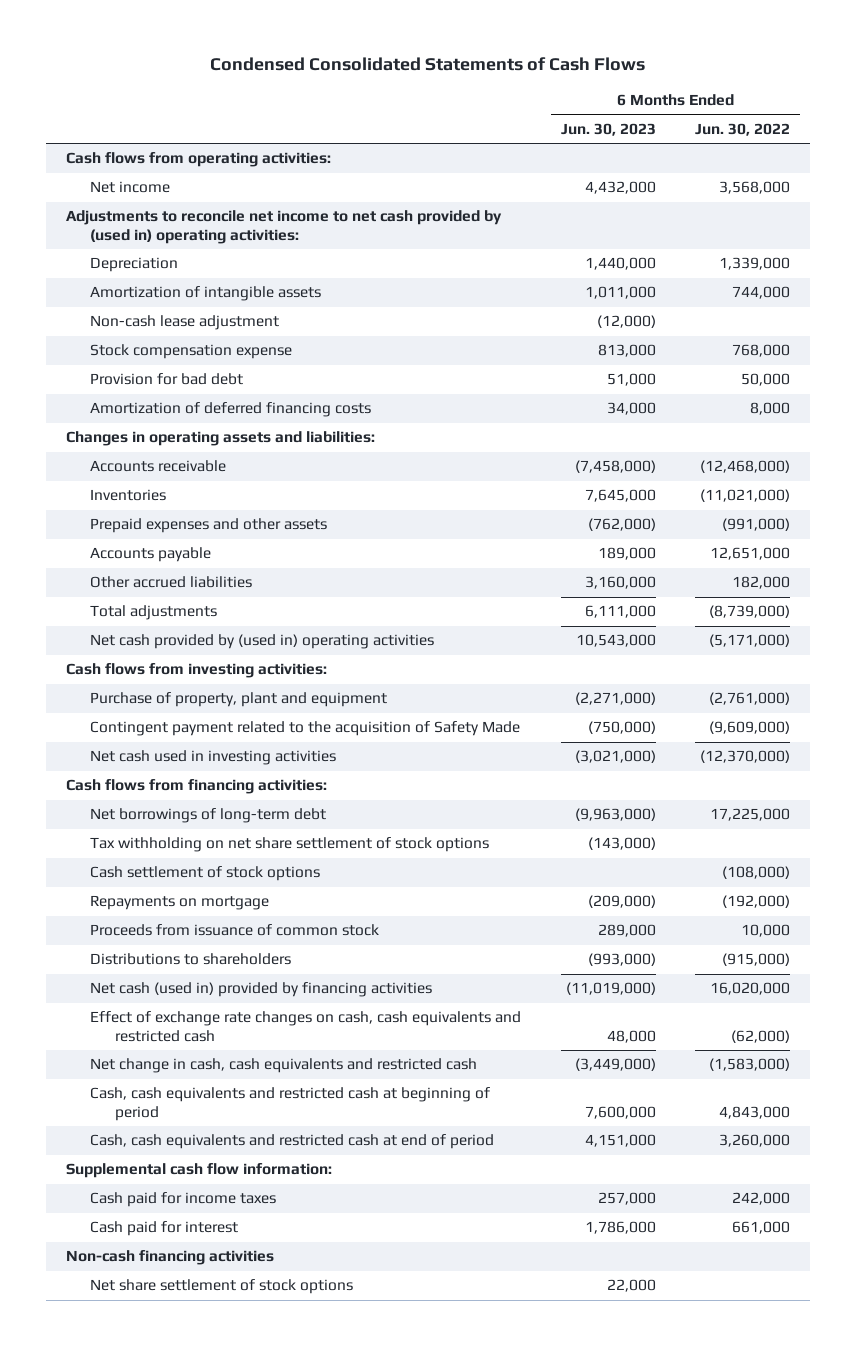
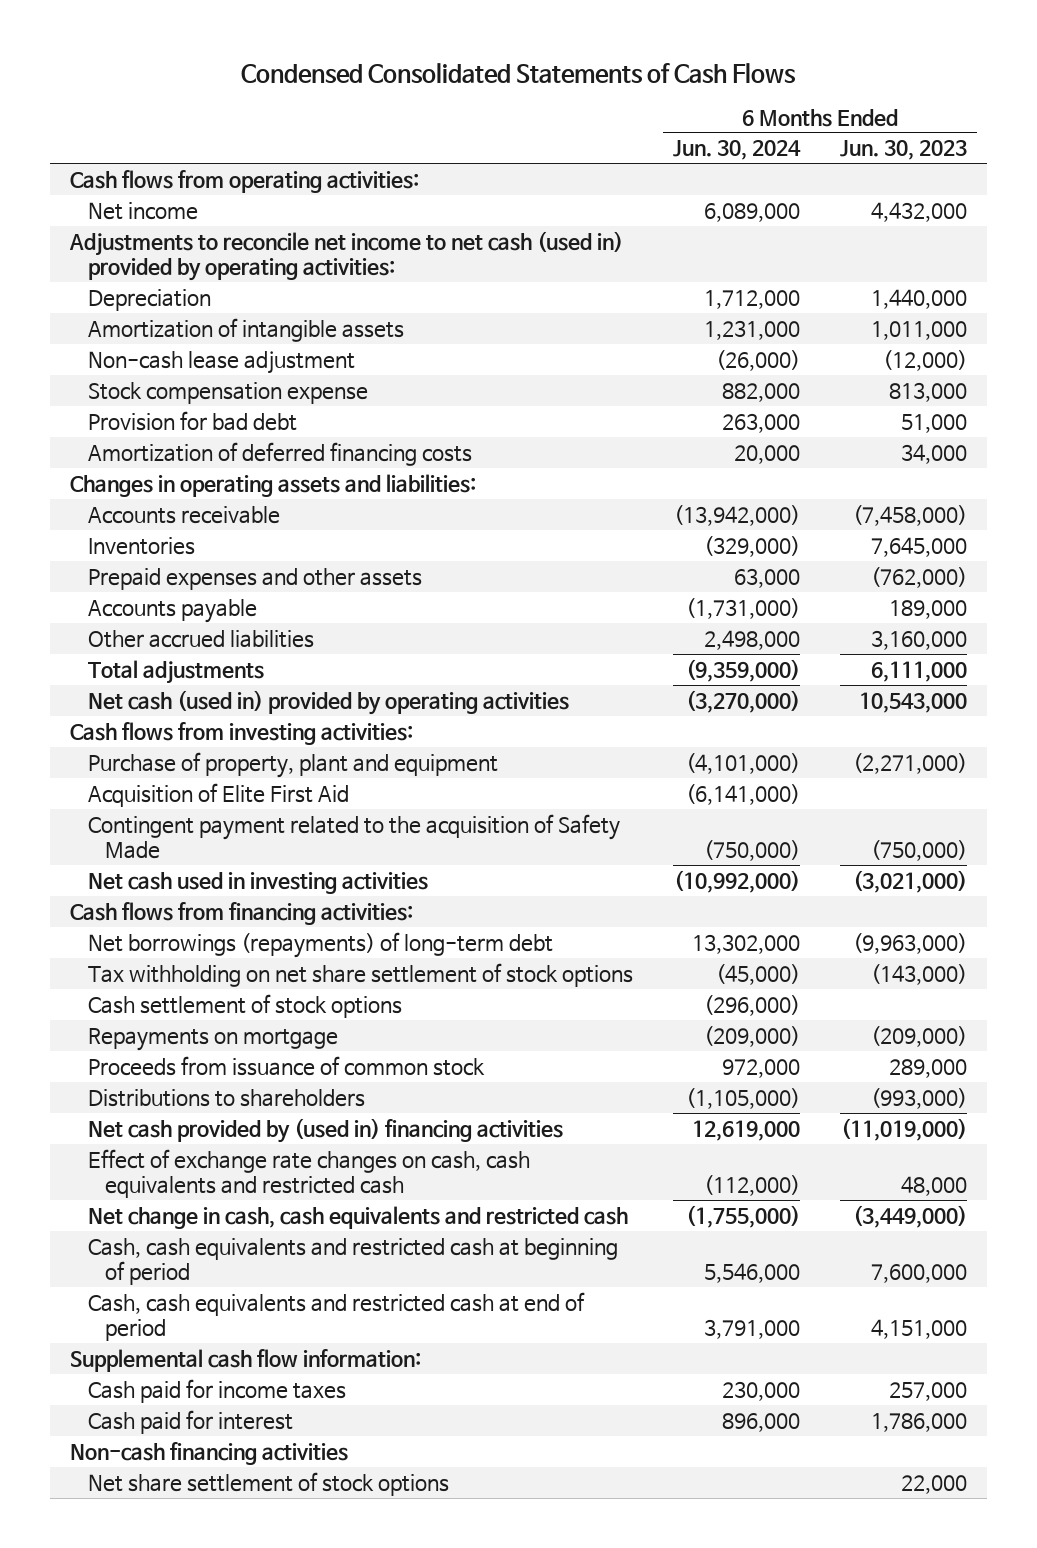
[695,122,791,136] Jun. 30, 2022 -> none
none -> [672,140,801,161] Jun. 30, 2024
[65,210,502,244] Adjustments to reconcile net income to net cash provided by (used in) operating activities: -> [68,230,623,281] Adjustments to reconcile net income to net cash (used in) provided by operating activities:
[90,634,435,650] Net cash provided by (used in) operating activities -> [87,689,569,715] Net cash (used in) provided by operating activities
none -> [87,782,349,807] Acquisition of Elite First Aid
[90,808,327,824] Net borrowings of long-term debt -> [87,931,553,958] Net borrowings (repayments) of long-term debt
[90,982,433,998] Net cash (used in) provided by financing activities -> [87,1117,563,1143] Net cash provided by (used in) financing activities

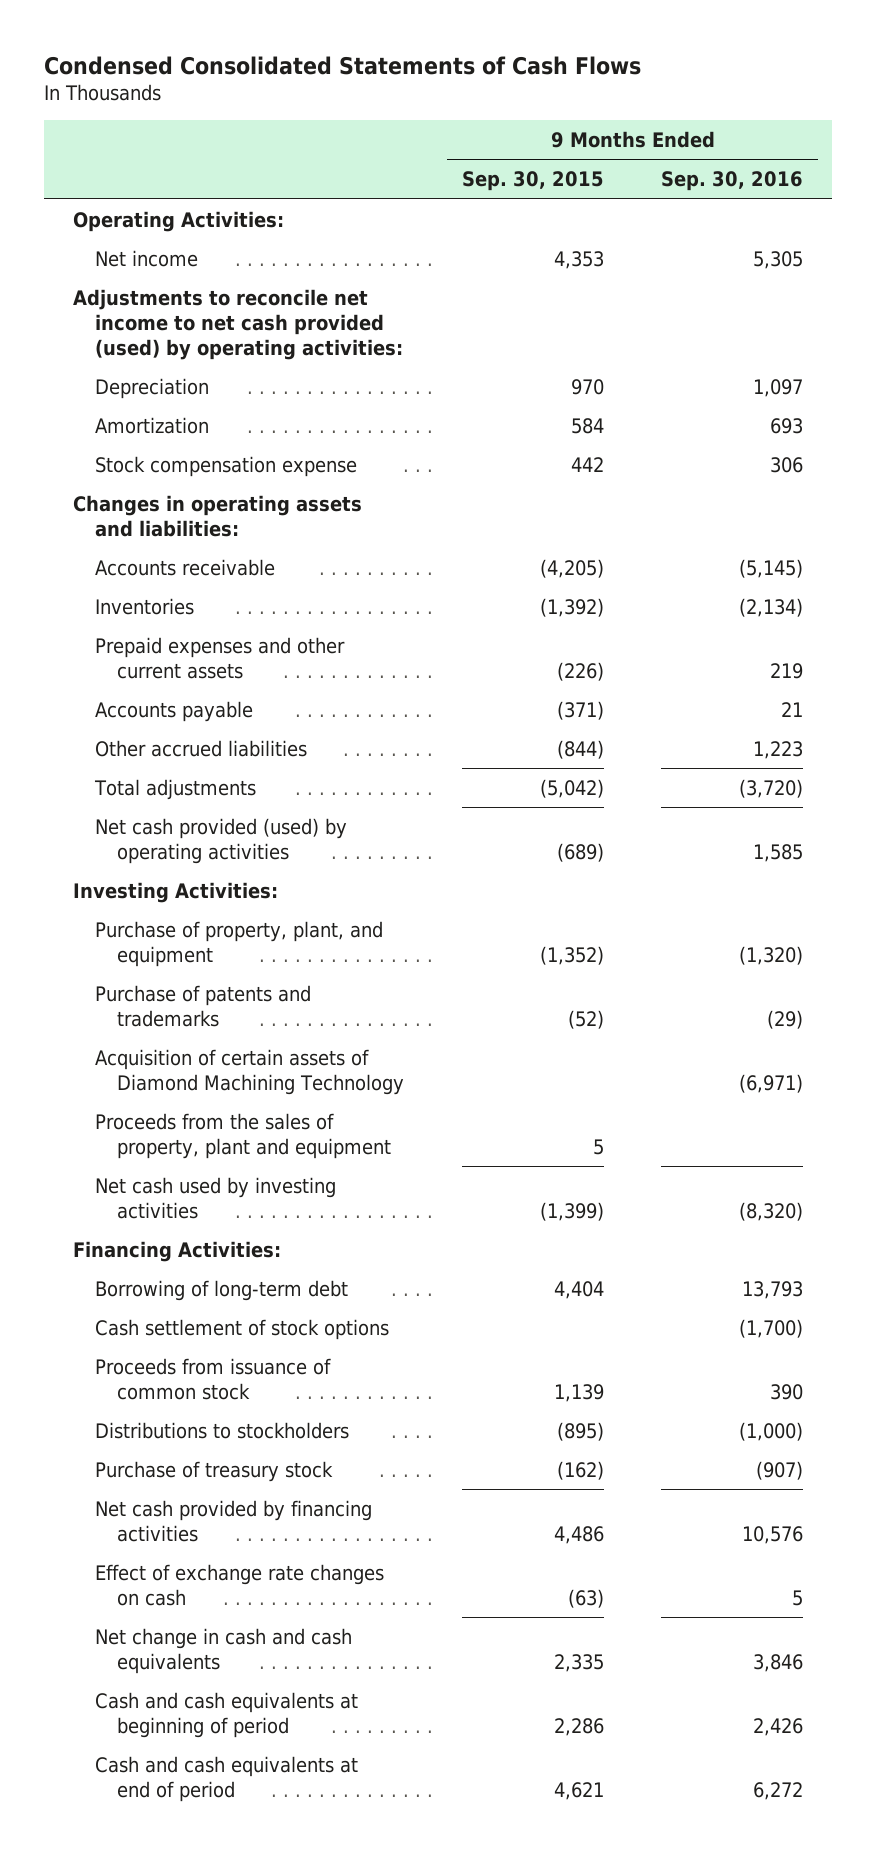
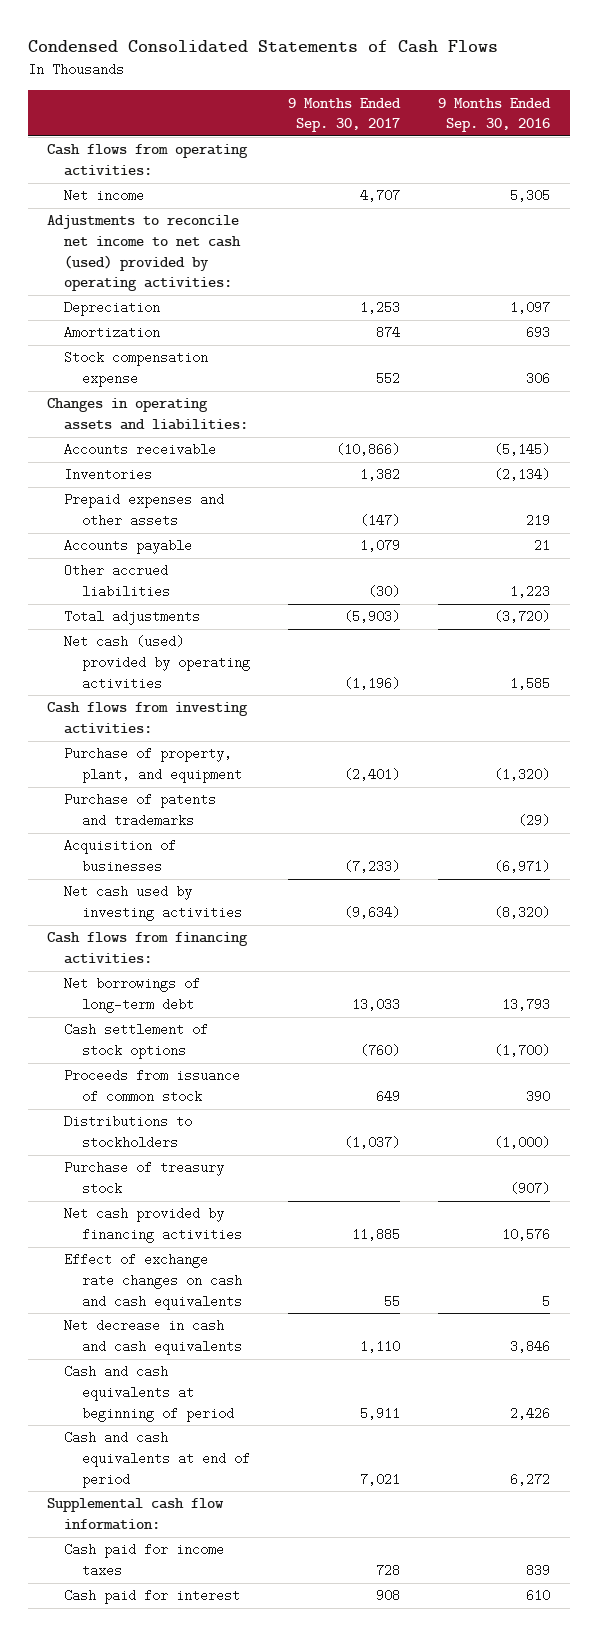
[461,171,604,192] Sep. 30, 2015 -> none
none -> [288,97,402,133] 9 Months Ended Sep. 30, 2017
[72,210,284,232] Operating Activities: -> [46,144,248,176] Cash flows from operating activities:
[72,288,403,360] Adjustments to reconcile net income to net cash provided (used) by operating activities: -> [46,215,242,292] Adjustments to reconcile net income to net cash (used) provided by operating activities:
[94,636,345,679] Prepaid expenses and other current assets -> [64,493,225,527] Prepaid expenses and other assets
[94,817,347,864] Net cash provided (used) by operating activities -> [64,635,250,690] Net cash (used) provided by operating activities
[72,881,278,903] Investing Activities: -> [46,702,248,734] Cash flows from investing activities:
[94,1112,392,1159] Proceeds from the sales of property, plant and equipment -> none
[94,1048,405,1095] Acquisition of certain assets of Diamond Machining Technology -> [64,839,177,873] Acquisition of businesses
[72,1240,281,1262] Financing Activities: -> [46,932,248,964] Cash flows from financing activities:
[94,1279,348,1301] Borrowing of long-term debt -> [64,977,201,1013] Net borrowings of long-term debt
[94,1563,384,1606] Effect of exchange rate changes on cash -> [64,1253,242,1310] Effect of exchange rate changes on cash and cash equivalents
[94,1627,352,1674] Net change in cash and cash equivalents -> [64,1319,242,1355] Net decrease in cash and cash equivalents
none -> [46,1498,224,1530] Supplemental cash flow information:
none -> [64,1543,225,1577] Cash paid for income taxes
none -> [64,1589,241,1605] Cash paid for interest

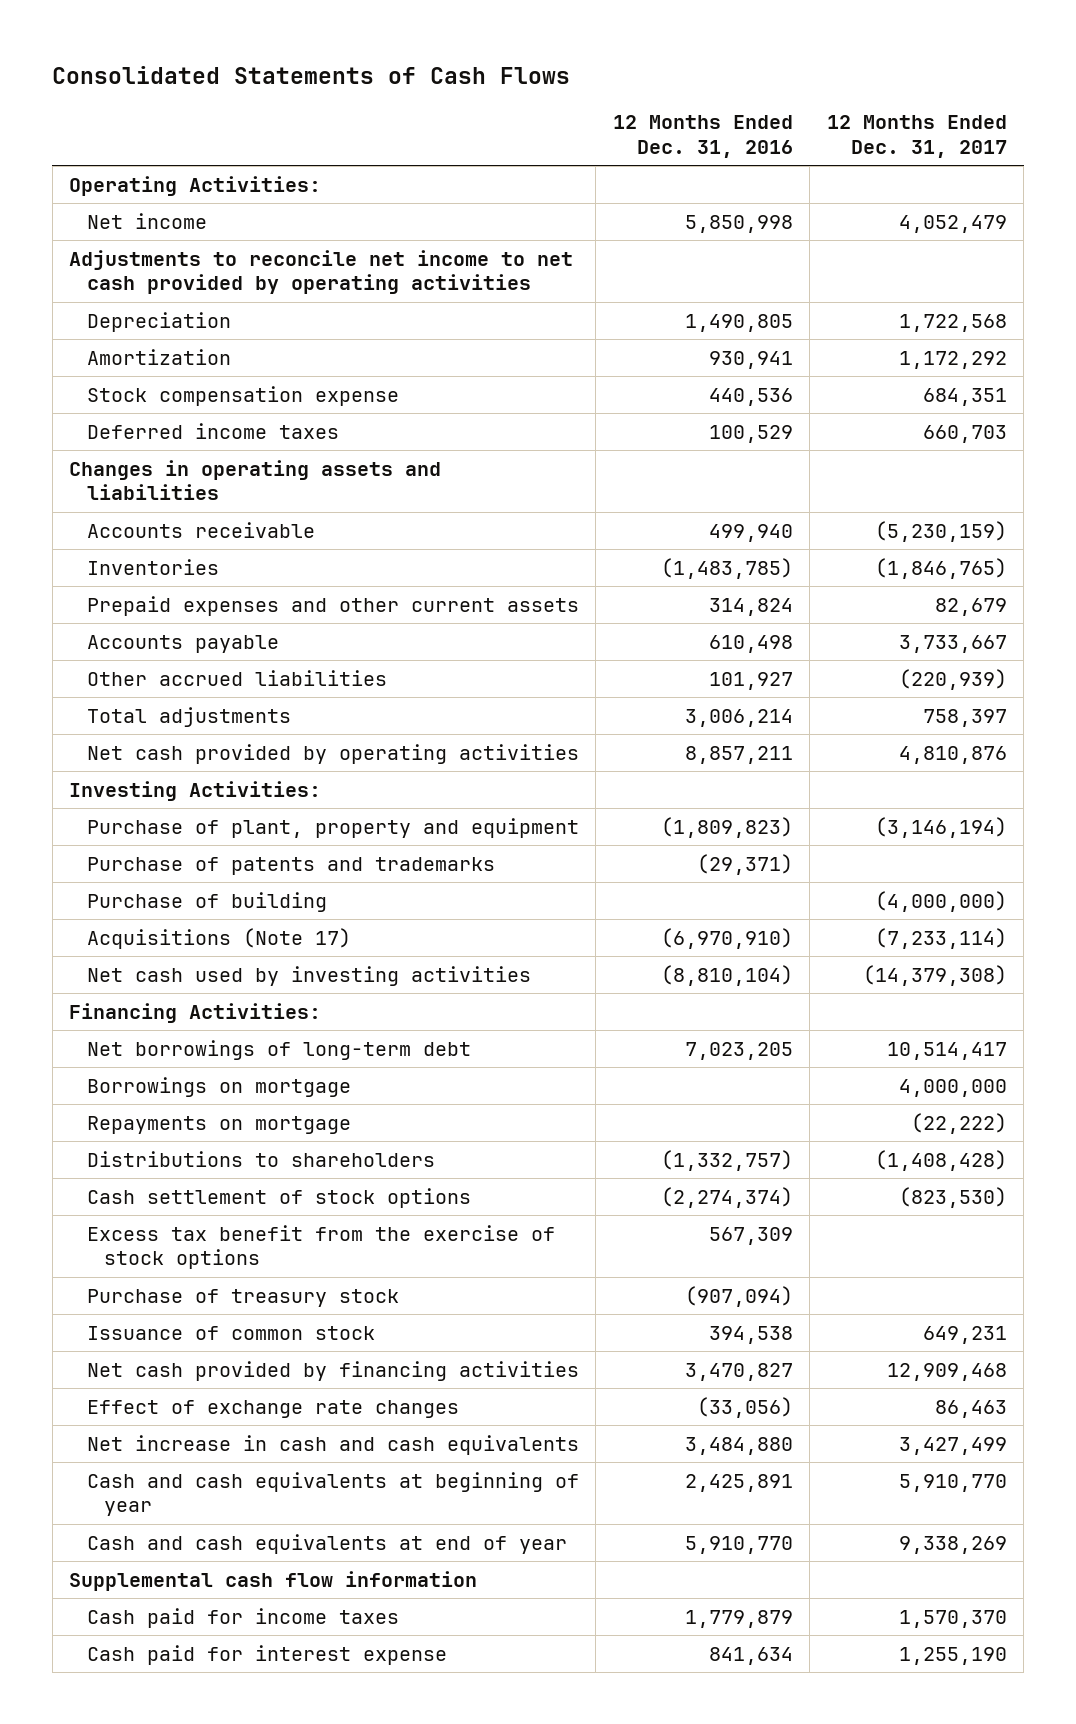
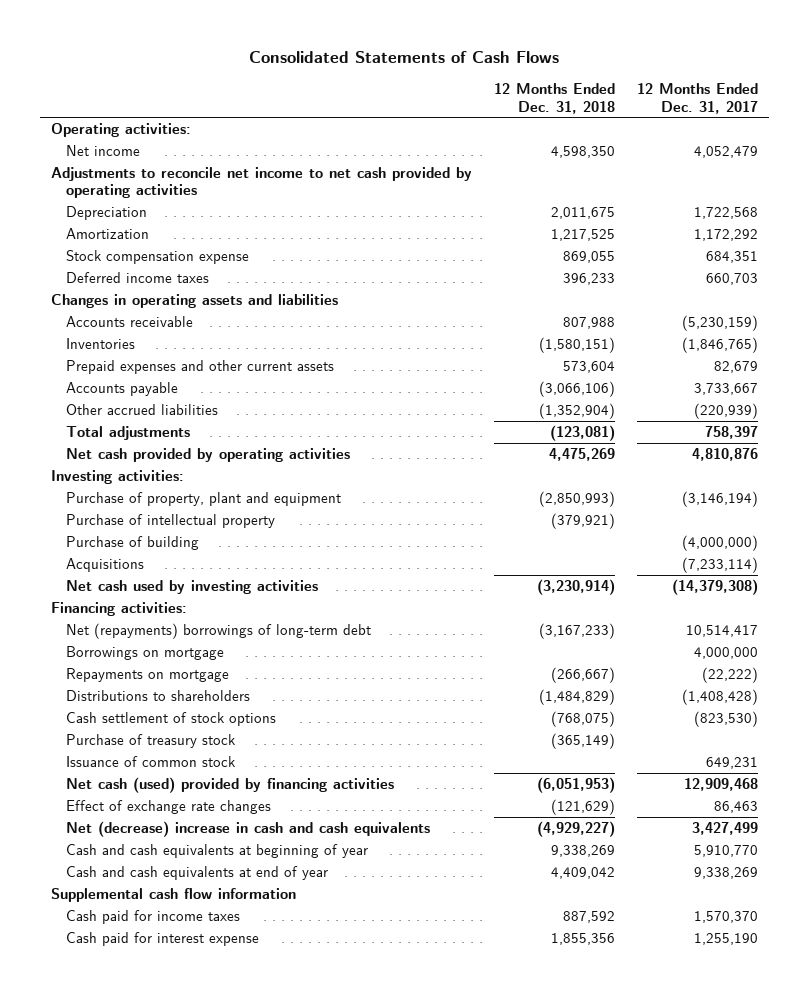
[612,115,793,158] 12 Months Ended Dec. 31, 2016 -> none
none -> [493,83,615,114] 12 Months Ended Dec. 31, 2018
[69,175,322,196] Operating Activities: -> [51,123,192,138] Operating activities:
[69,780,322,801] Investing Activities: -> [51,470,185,485] Investing activities:
[86,817,579,838] Purchase of plant, property and equipment -> [65,492,341,507] Purchase of property, plant and equipment
[86,856,495,875] Purchase of patents and trademarks -> [65,514,275,529] Purchase of intellectual property
[86,927,351,949] Acquisitions (Note 17) -> [65,558,144,573] Acquisitions
[69,1002,322,1023] Financing Activities: -> [51,602,188,617] Financing activities:
[86,1039,471,1060] Net borrowings of long-term debt -> [65,623,371,640] Net (repayments) borrowings of long-term debt
[86,1224,555,1270] Excess tax benefit from the exercise of stock options -> none
[86,1360,579,1381] Net cash provided by financing activities -> [65,777,394,794] Net cash (used) provided by financing activities
[86,1434,579,1455] Net increase in cash and cash equivalents -> [65,821,430,838] Net (decrease) increase in cash and cash equivalents

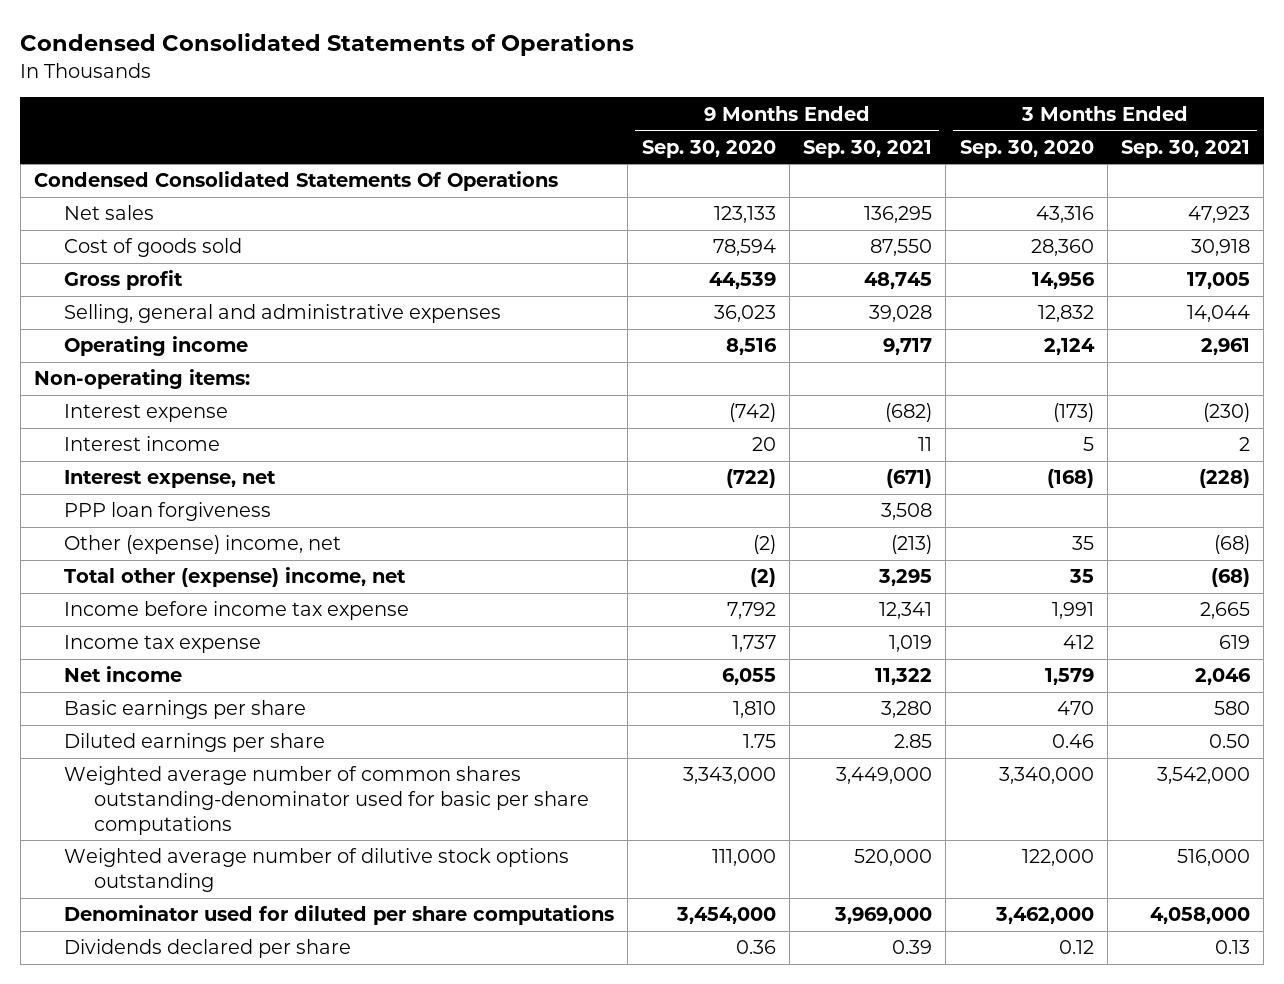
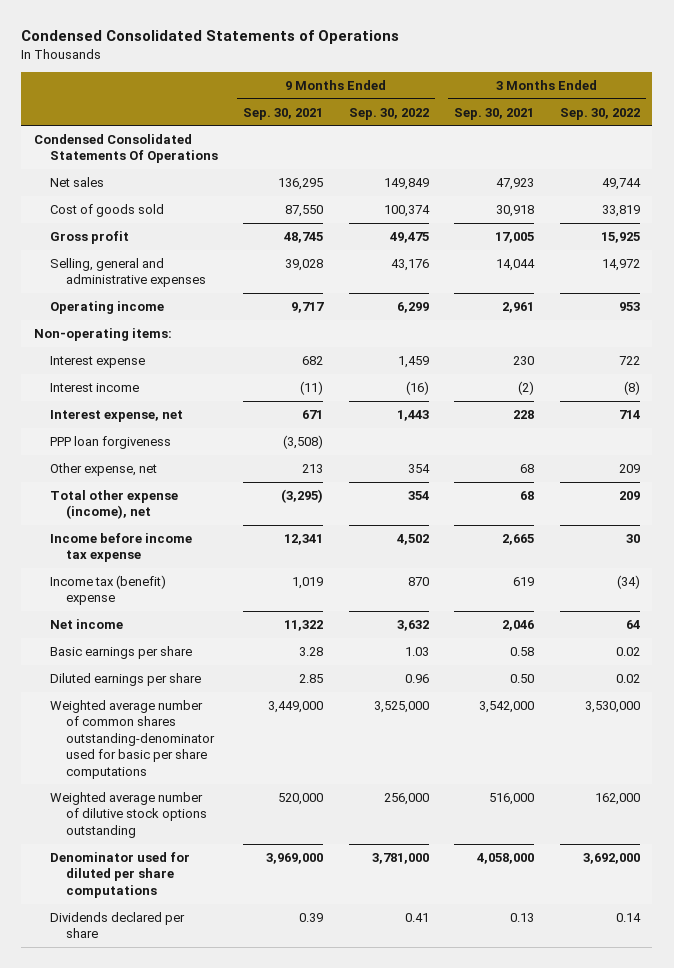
[641,139,776,158] Sep. 30, 2020 -> none
[959,139,1094,158] Sep. 30, 2020 -> none
none -> [348,107,429,120] Sep. 30, 2022
none -> [559,107,640,120] Sep. 30, 2022
[885,403,933,423] (682) -> [302,355,324,365] 682
[1203,403,1251,423] (230) -> [513,355,535,365] 230
[918,437,933,452] 11 -> [300,380,324,395] (11)
[1239,437,1251,452] 2 -> [518,380,535,395] (2)
[886,469,933,489] (671) -> [302,409,324,419] 671
[1199,469,1251,489] (228) -> [513,409,535,419] 228
[881,503,933,521] 3,508 -> [283,434,324,449] (3,508)
[64,535,342,555] Other (expense) income, net -> [49,462,157,476] Other expense, net
[891,535,933,555] (213) -> [302,463,324,473] 213
[1214,535,1251,555] (68) -> [520,463,535,473] 68
[64,567,407,588] Total other (expense) income, net -> [49,489,178,520] Total other expense (income), net
[878,569,933,587] 3,295 -> [281,488,324,503] (3,295)
[1211,568,1251,588] (68) -> [520,490,535,500] 68
[64,635,262,654] Income tax expense -> [49,574,166,606] Income tax (benefit) expense
[881,701,933,719] 3,280 -> [299,646,324,656] 3.28
[1214,701,1251,716] 580 -> [510,646,535,656] 0.58

